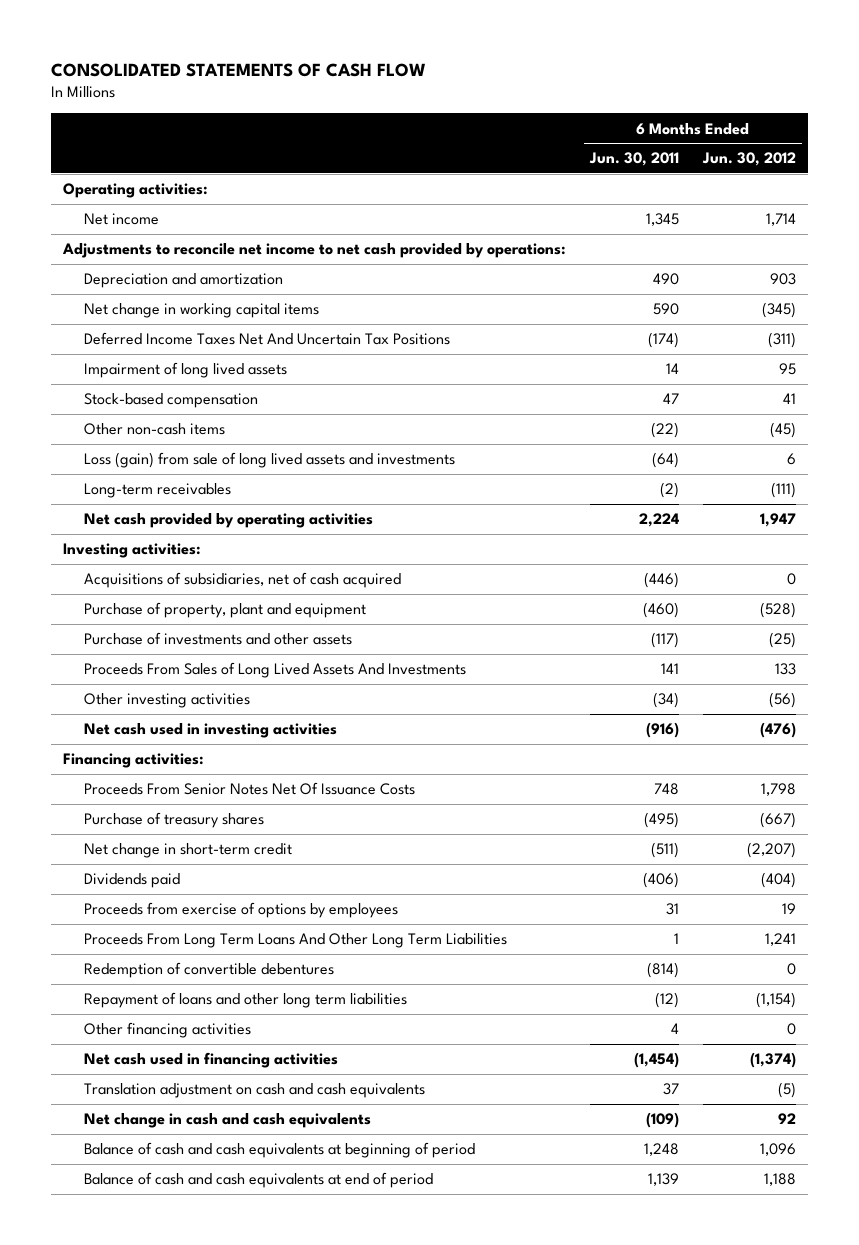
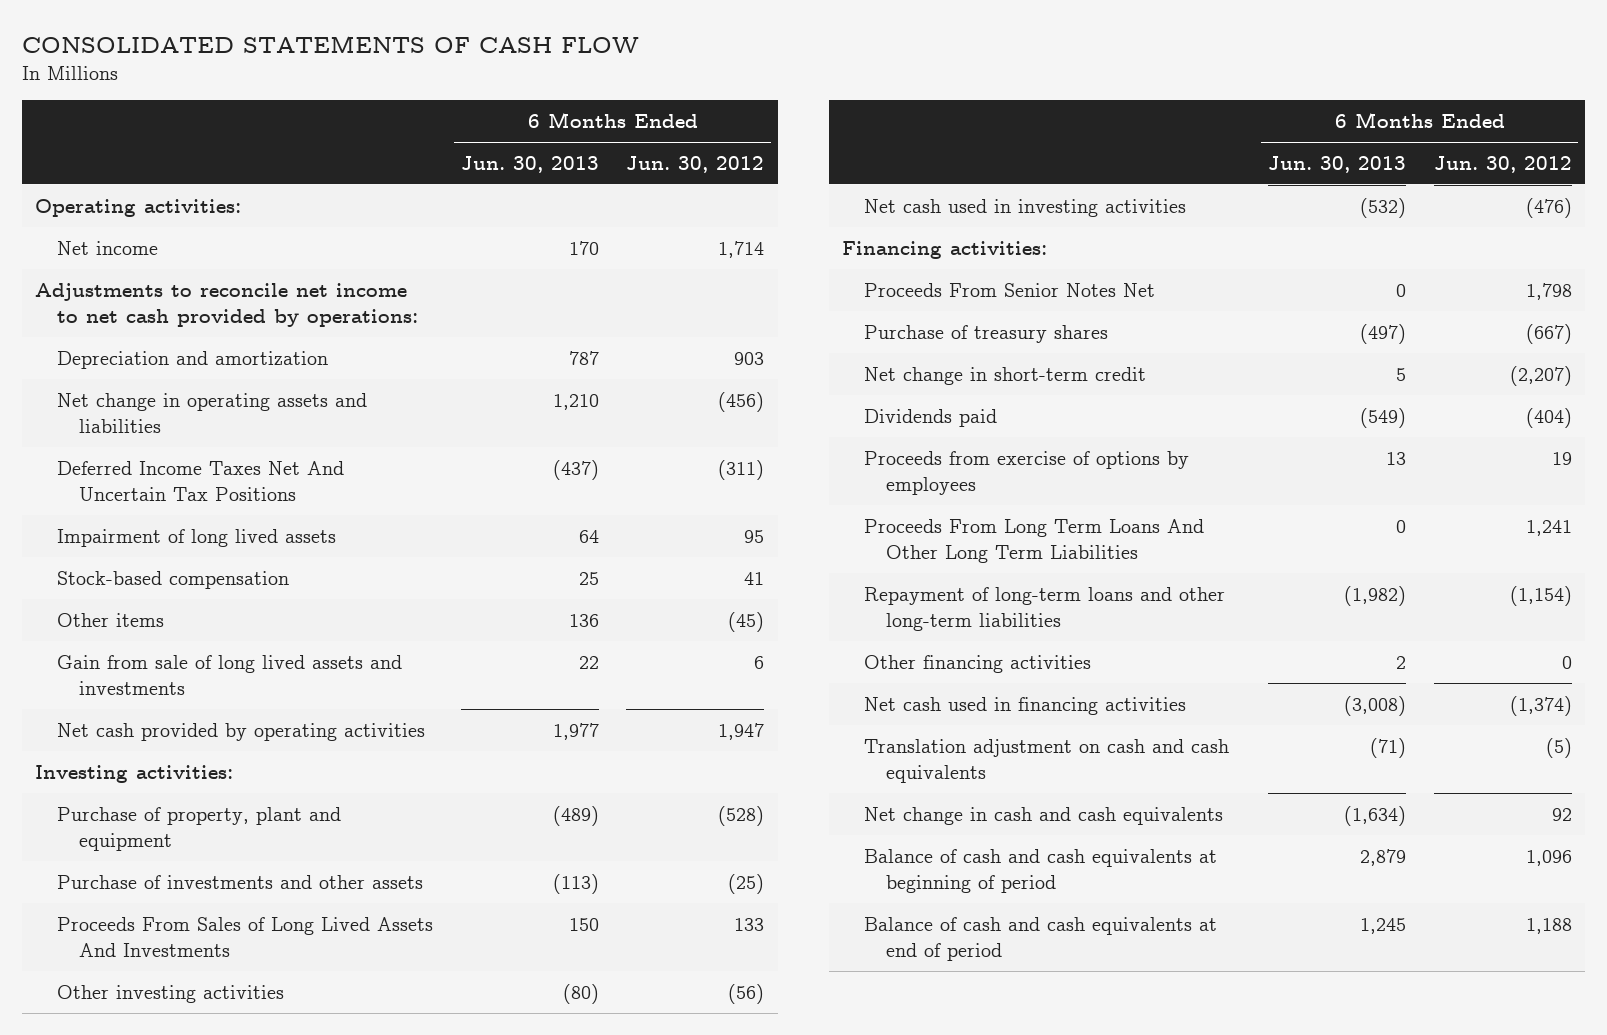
[589,152,680,167] Jun. 30, 2011 -> none
none -> [460,156,599,174] Jun. 30, 2013
[84,303,320,319] Net change in working capital items -> [57,392,368,433] Net change in operating assets and liabilities
[762,302,797,319] (345) -> [718,391,765,412] (456)
[84,483,232,499] Long-term receivables -> none
[84,423,226,436] Other non-cash items -> [57,612,165,627] Other items
[84,452,456,469] Loss (gain) from sale of long lived assets and investments -> [57,654,403,695] Gain from sale of long lived assets and investments
[84,572,402,589] Acquisitions of subsidiaries, net of cash acquired -> none
[84,782,416,796] Proceeds From Senior Notes Net Of Issuance Costs -> [864,282,1156,297] Proceeds From Senior Notes Net
[84,962,335,979] Redemption of convertible debentures -> none
[84,992,408,1009] Repayment of loans and other long term liabilities -> [864,586,1226,631] Repayment of long-term loans and other long-term liabilities

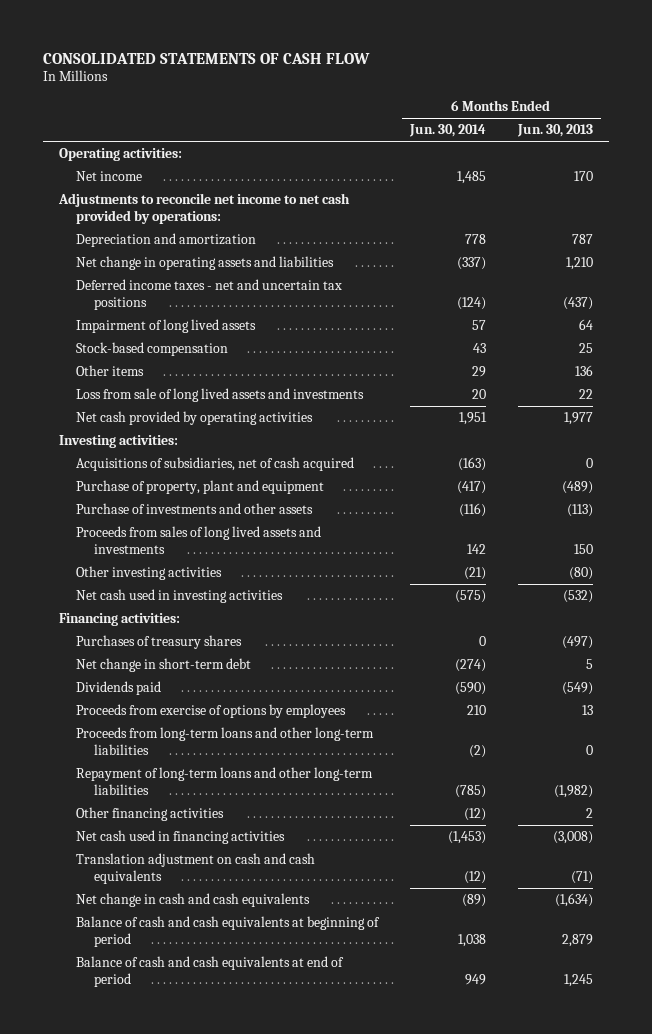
[626,156,765,174] Jun. 30, 2012 -> none
none -> [409,124,487,138] Jun. 30, 2014
[57,460,345,501] Deferred Income Taxes Net And Uncertain Tax Positions -> [76,279,343,310] Deferred income taxes - net and uncertain tax positions
[57,654,403,695] Gain from sale of long lived assets and investments -> [76,388,365,403] Loss from sale of long lived assets and investments
none -> [76,457,355,472] Acquisitions of subsidiaries, net of cash acquired
[57,916,434,957] Proceeds From Sales of Long Lived Assets And Investments -> [76,526,322,554] Proceeds from sales of long lived assets and investments
[864,282,1156,297] Proceeds From Senior Notes Net -> none
[864,324,1109,343] Purchase of treasury shares -> [76,635,243,650] Purchases of treasury shares
[864,366,1147,385] Net change in short-term credit -> [76,658,252,673] Net change in short-term debt
[864,518,1205,563] Proceeds From Long Term Loans And Other Long Term Liabilities -> [76,727,375,755] Proceeds from long-term loans and other long-term liabilities

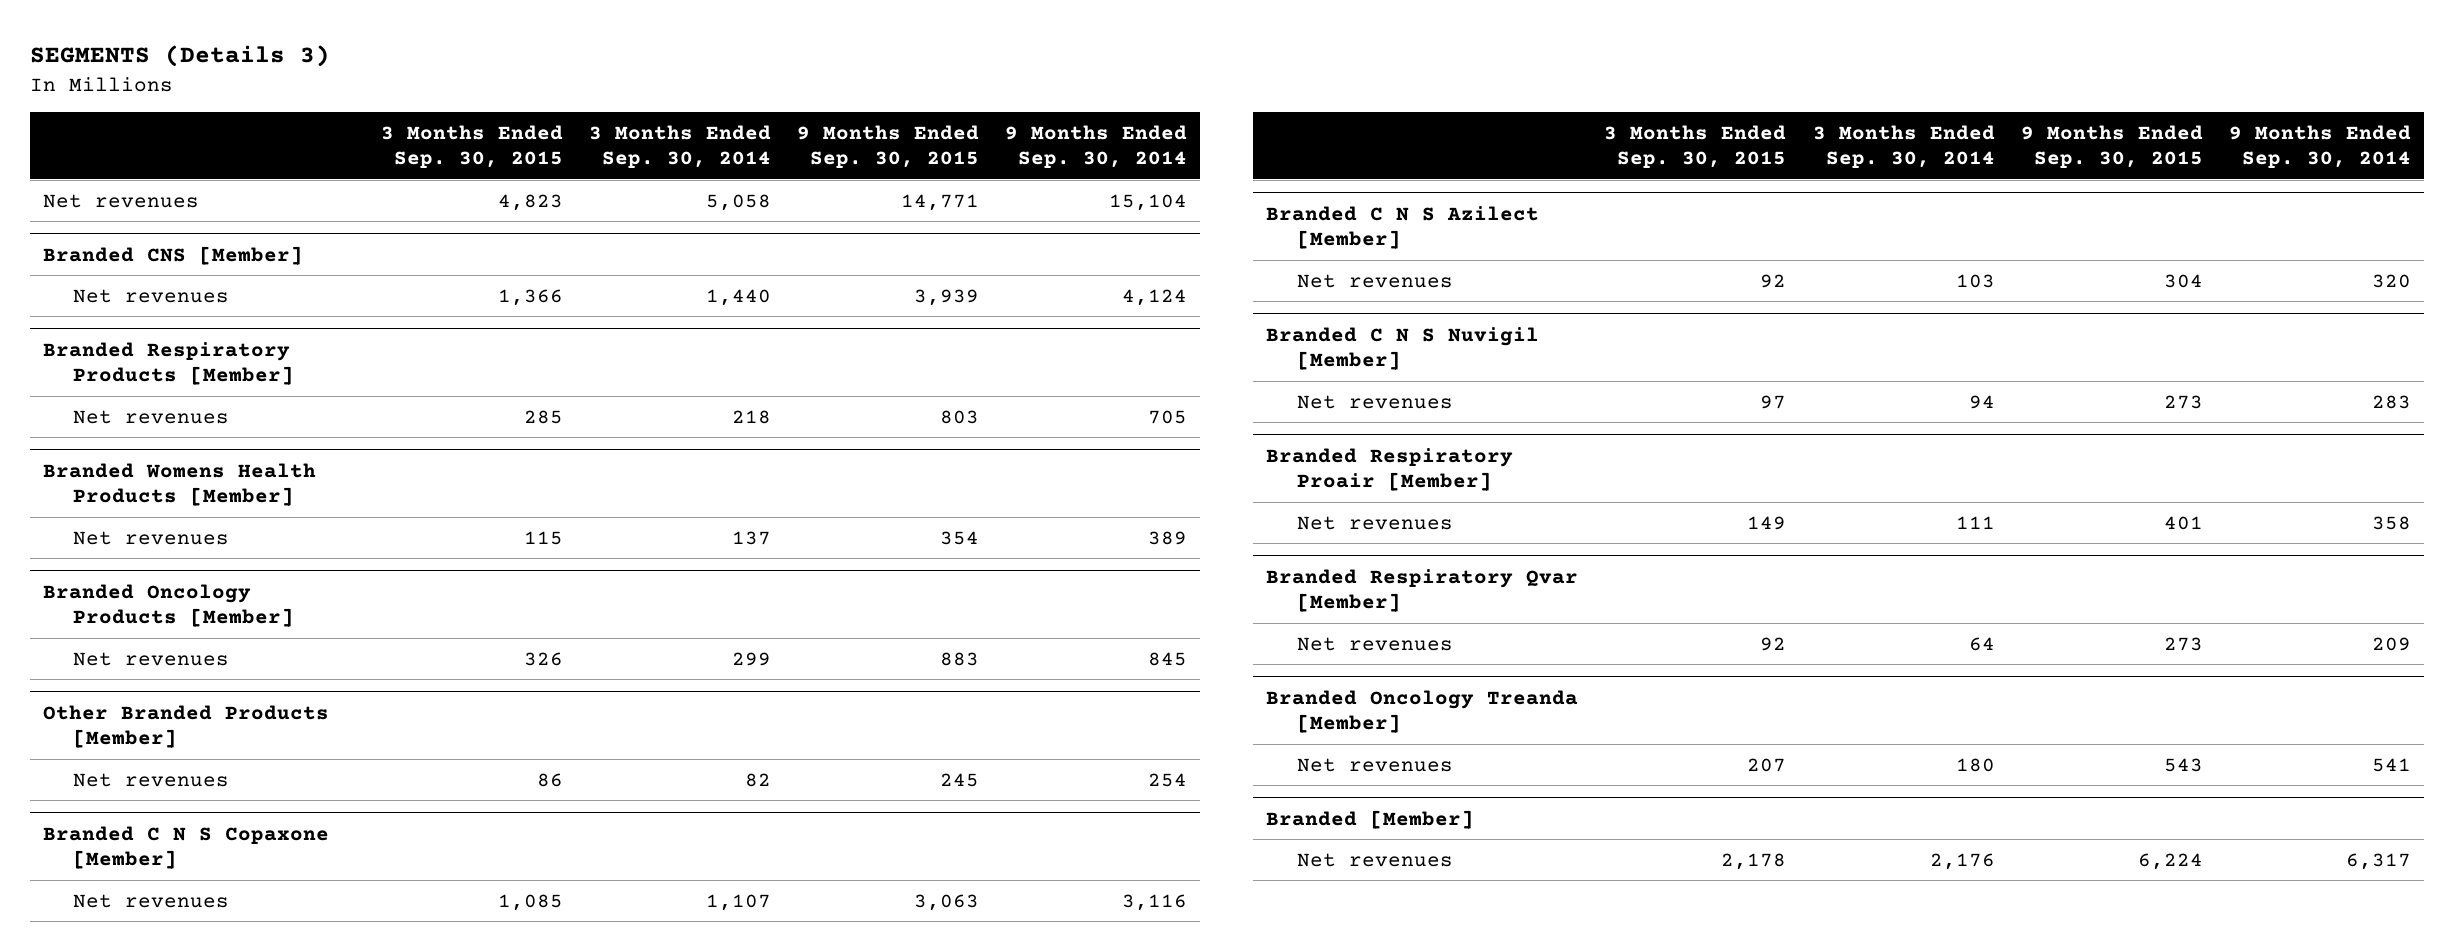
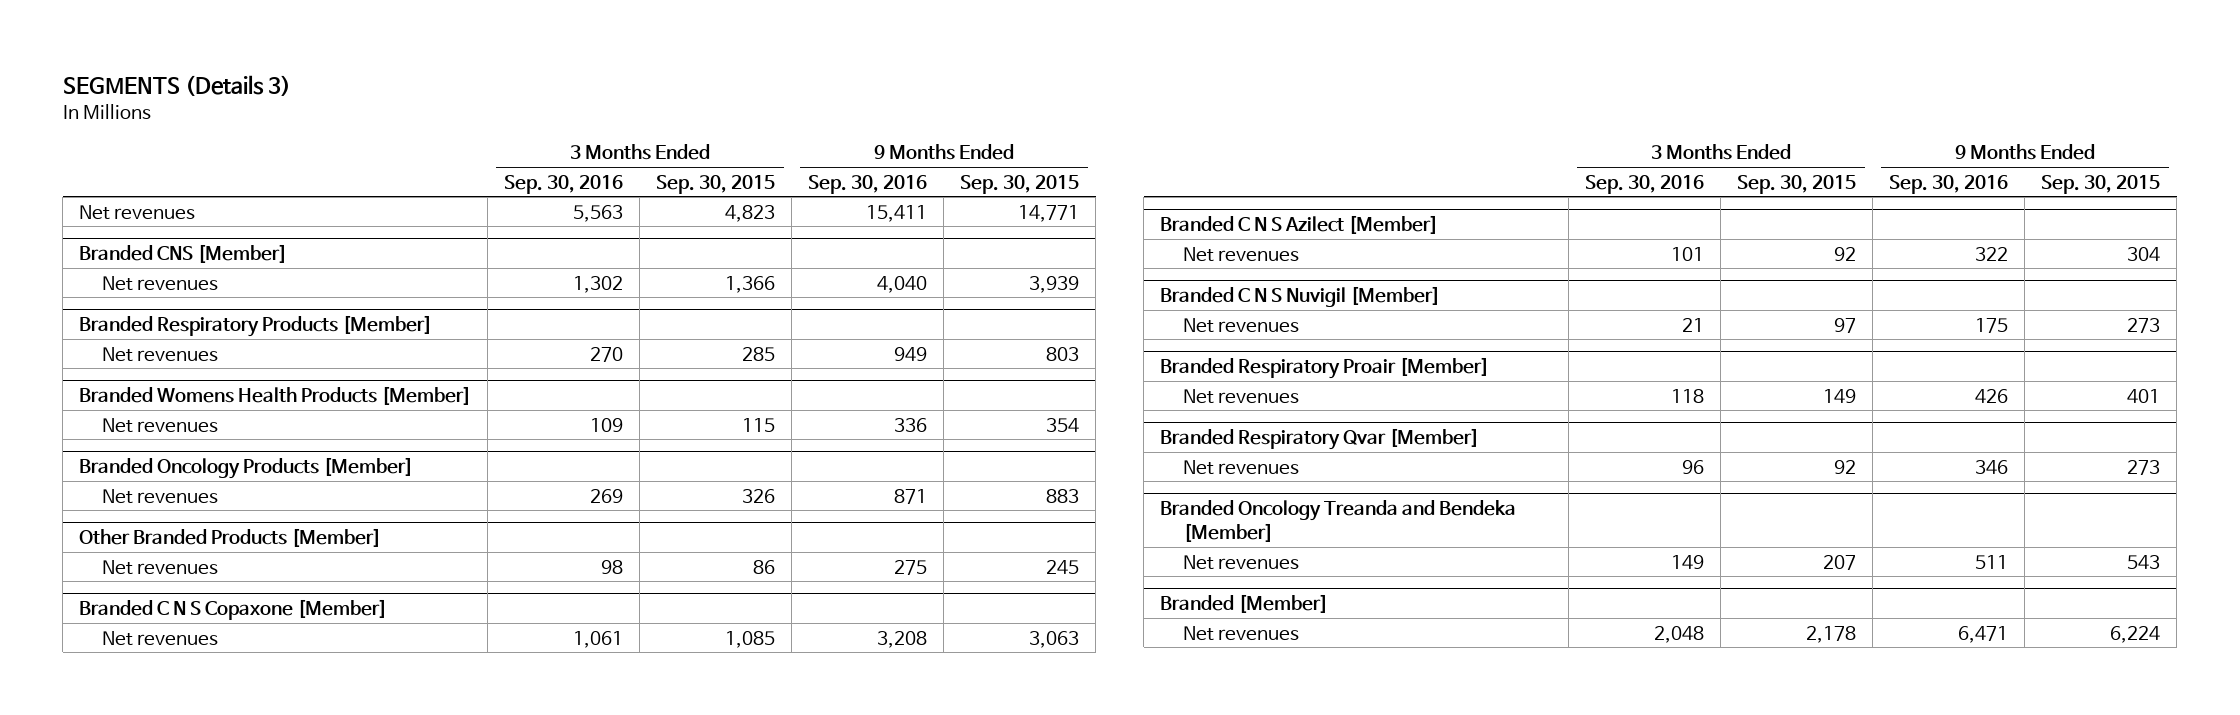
[589,124,772,169] 3 Months Ended Sep. 30, 2014 -> none
[1005,124,1188,169] 9 Months Ended Sep. 30, 2014 -> none
none -> [504,174,624,194] Sep. 30, 2016
none -> [808,174,928,194] Sep. 30, 2016
[1266,689,1579,734] Branded Oncology Treanda [Member] -> [1160,499,1517,543] Branded Oncology Treanda and Bendeka [Member]

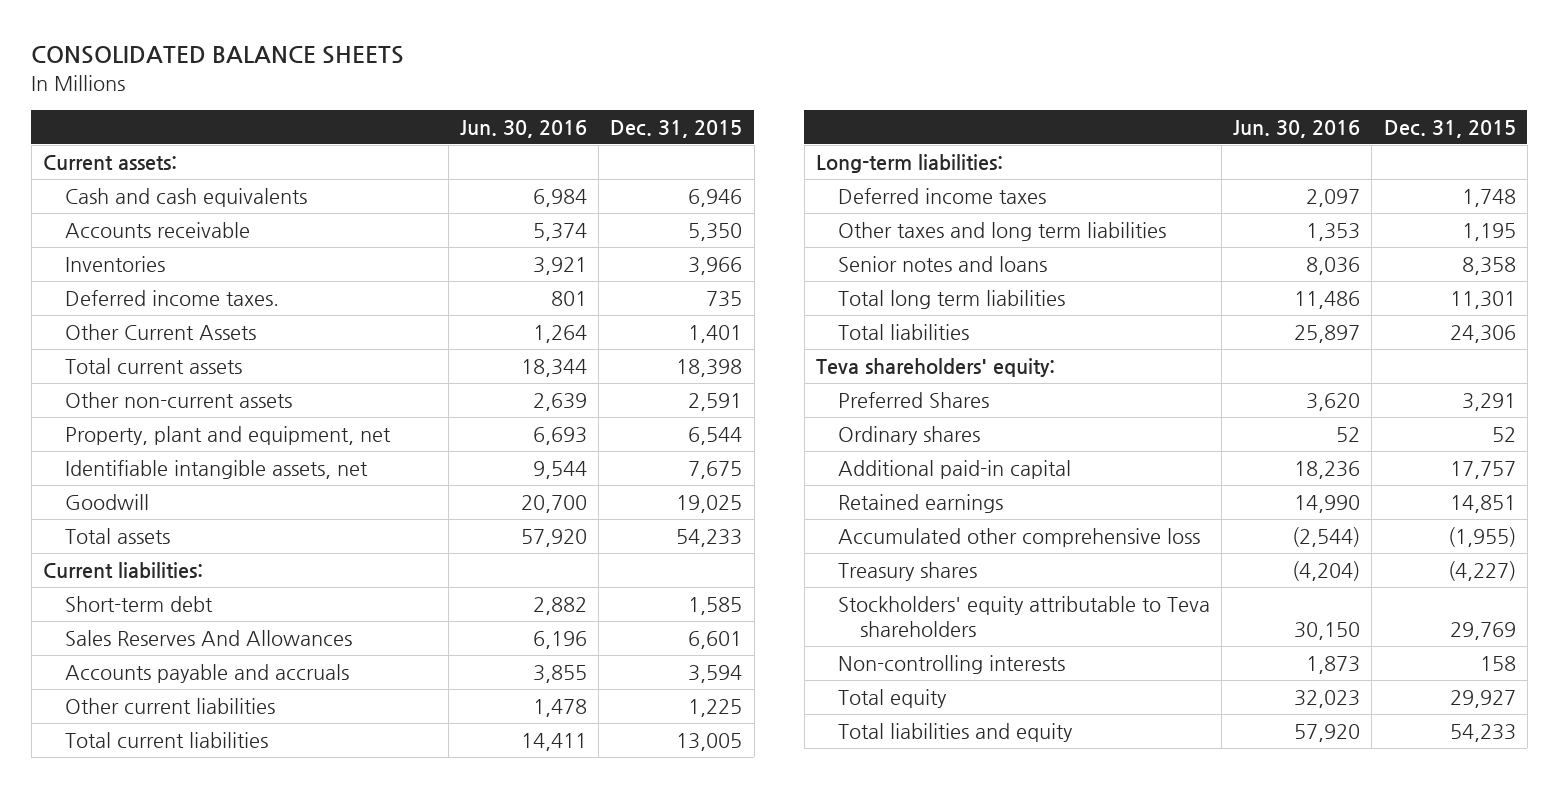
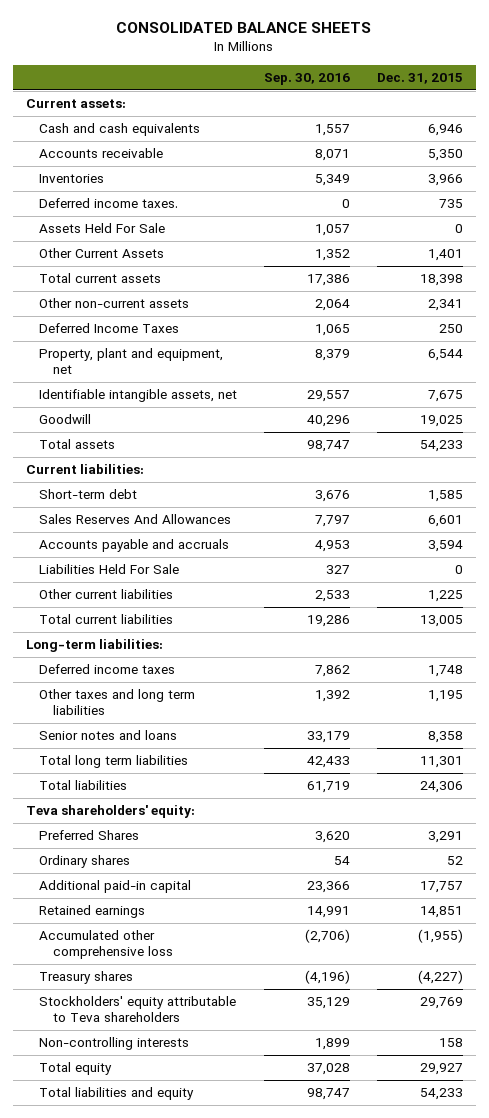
[460,119,588,138] Jun. 30, 2016 -> none
none -> [264,72,351,85] Sep. 30, 2016
none -> [39,223,166,234] Assets Held For Sale
[688,393,743,412] 2,591 -> [427,299,463,312] 2,341
none -> [39,323,180,334] Deferred Income Taxes
none -> [39,564,180,575] Liabilities Held For Sale

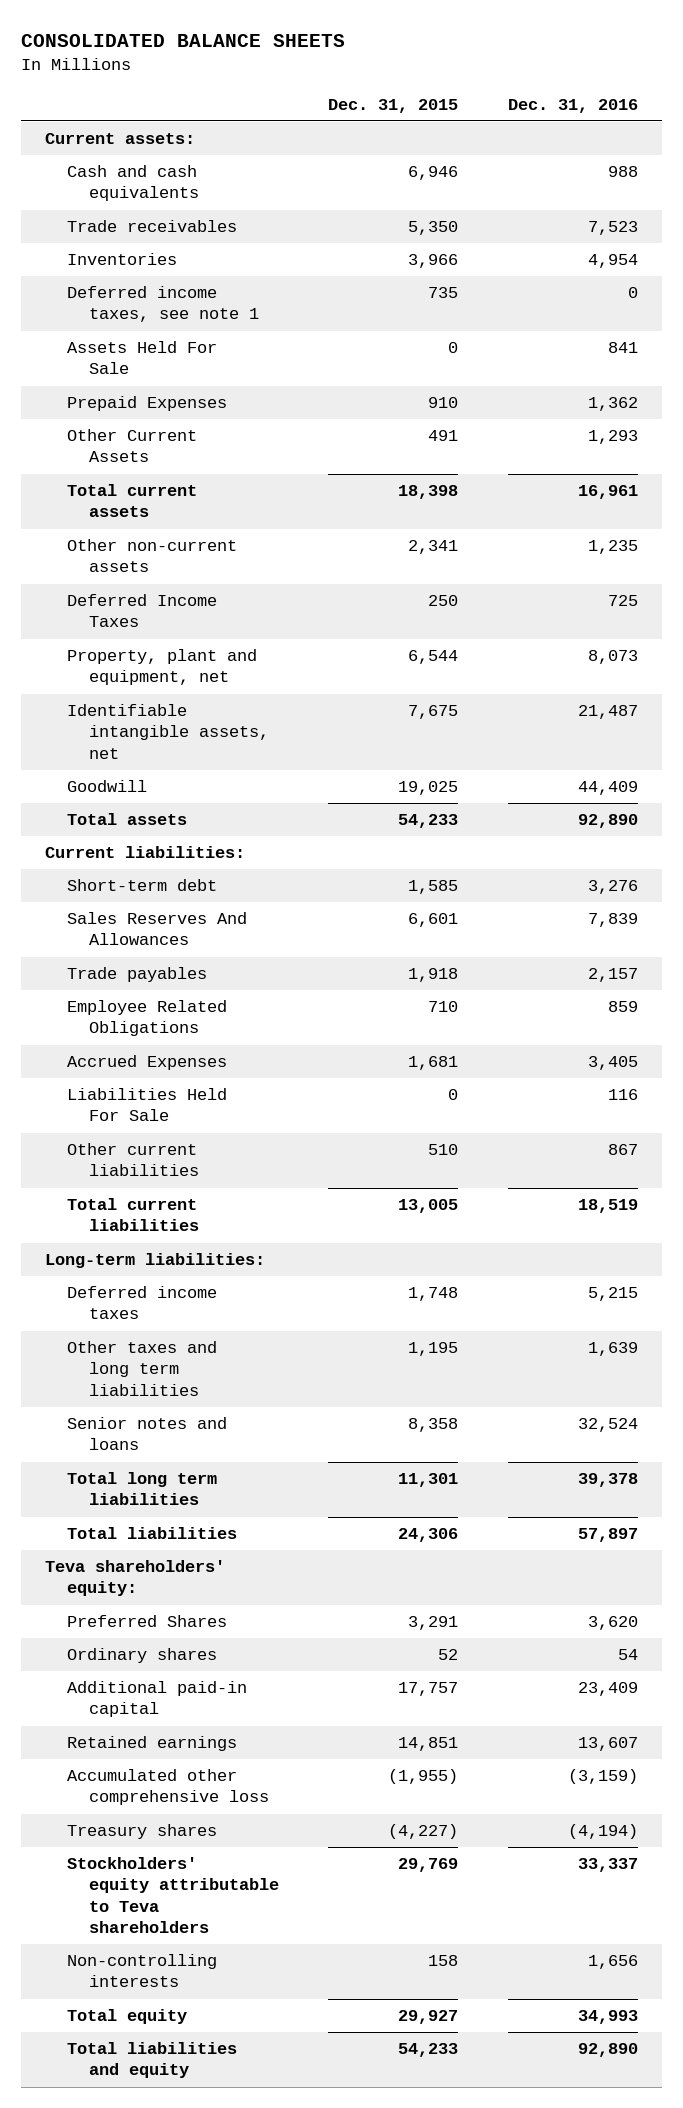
[264,72,351,85] Sep. 30, 2016 -> none
none -> [507,98,638,113] Dec. 31, 2016
[39,148,164,159] Accounts receivable -> [67,220,238,233] Trade receivables
[39,198,179,209] Deferred income taxes. -> [67,286,260,323] Deferred income taxes, see note 1
none -> [67,396,228,412] Prepaid Expenses
[427,249,463,262] 1,401 -> [428,430,459,442] 491
[39,539,230,553] Accounts payable and accruals -> none
none -> [67,967,208,983] Trade payables
none -> [67,1000,228,1037] Employee Related Obligations
none -> [67,1055,228,1071] Accrued Expenses
[427,590,463,603] 1,225 -> [428,1144,459,1156] 510

